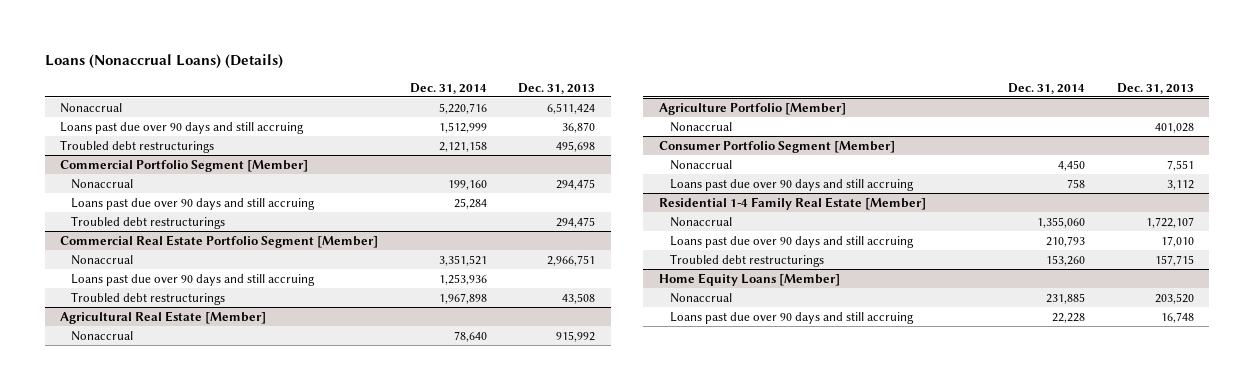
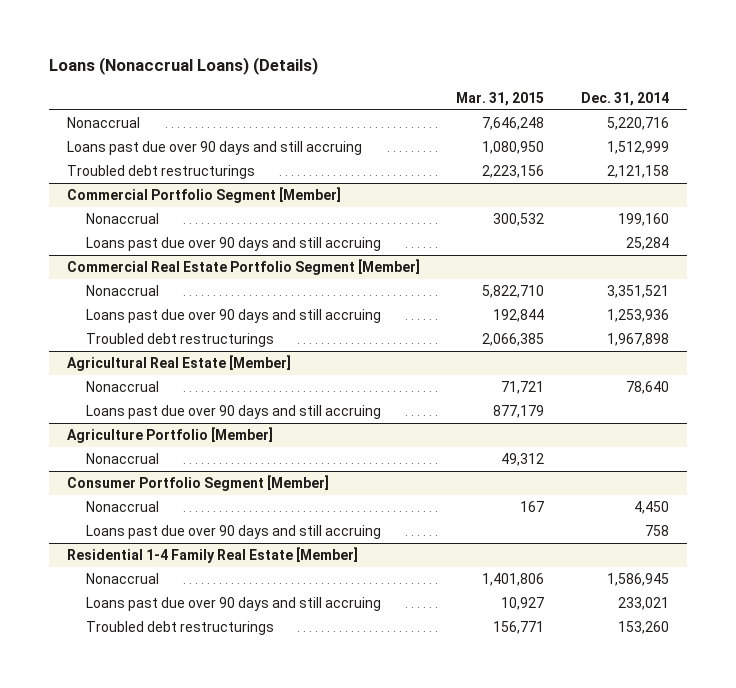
[518,82,596,94] Dec. 31, 2013 -> none
none -> [456,91,545,106] Mar. 31, 2015
[71,215,226,229] Troubled debt restructurings -> none
none -> [86,405,382,420] Loans past due over 90 days and still accruing
[1037,216,1086,228] 1,355,060 -> [606,573,669,587] 1,586,945
[1046,235,1086,247] 210,793 -> [617,597,669,611] 233,021
[658,272,840,286] Home Equity Loans [Member] -> none
[669,292,732,303] Nonaccrual -> none
[669,311,914,324] Loans past due over 90 days and still accruing -> none

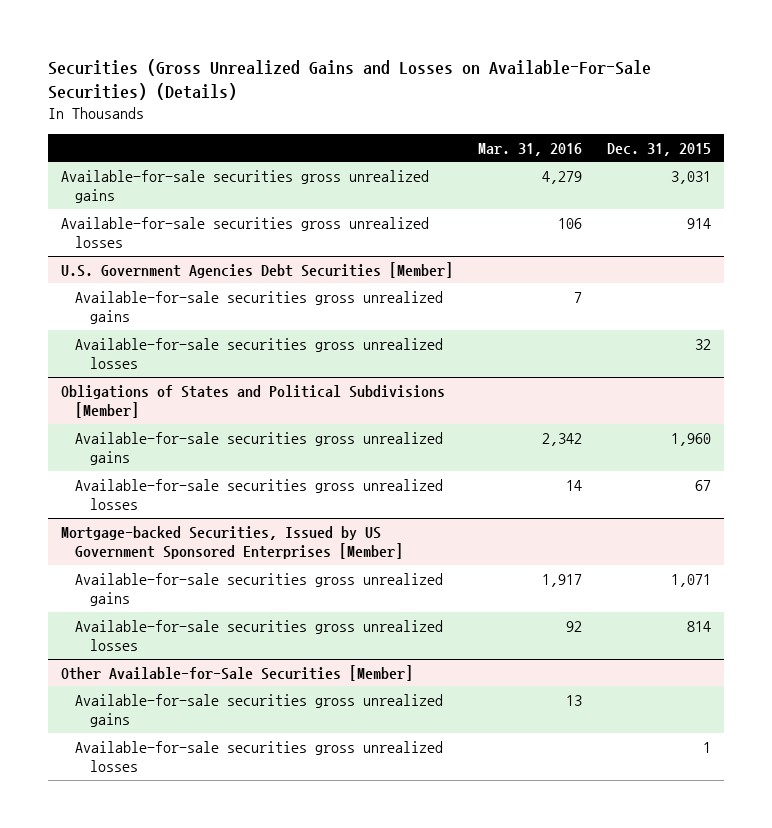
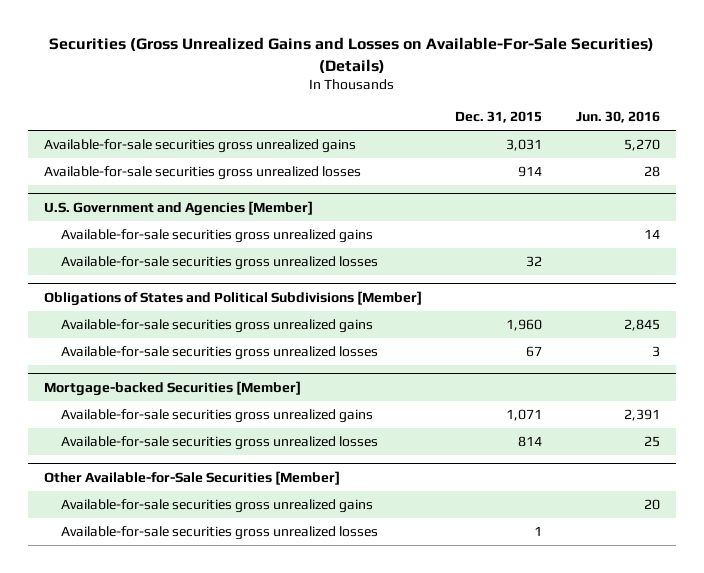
[478,142,583,156] Mar. 31, 2016 -> none
none -> [575,111,660,124] Jun. 30, 2016
[60,261,453,278] U.S. Government Agencies Debt Securities [Member] -> [44,200,314,216] U.S. Government and Agencies [Member]
[60,525,404,559] Mortgage-backed Securities, Issued by US Government Sponsored Enterprises [Member] -> [44,380,302,396] Mortgage-backed Securities [Member]

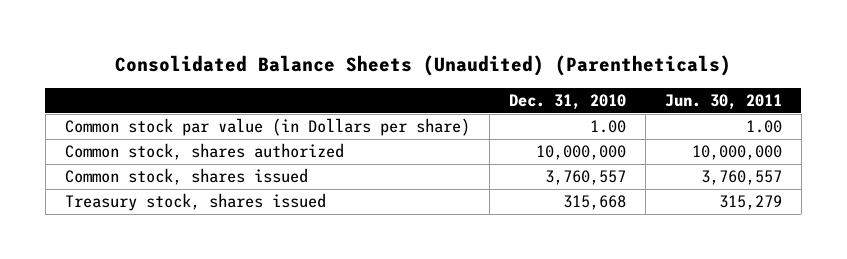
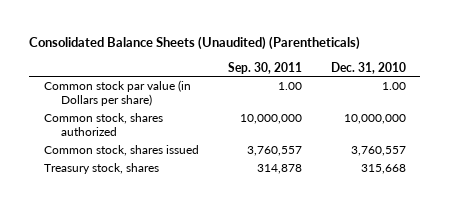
[664,93,782,110] Jun. 30, 2011 -> none
none -> [227,61,302,74] Sep. 30, 2011
[64,193,326,212] Treasury stock, shares issued -> [43,163,159,175] Treasury stock, shares

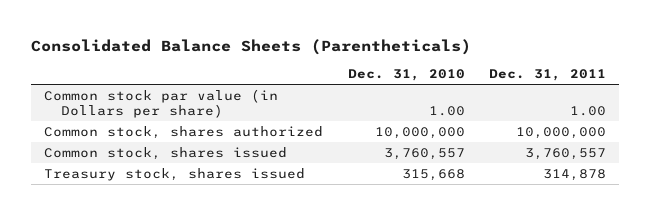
[29,36,361,51] Consolidated Balance Sheets (Unaudited) (Parentheticals) -> [31,39,472,56] Consolidated Balance Sheets (Parentheticals)
[227,61,302,74] Sep. 30, 2011 -> none
none -> [489,69,607,82] Dec. 31, 2011
[43,163,159,175] Treasury stock, shares -> [43,167,305,181] Treasury stock, shares issued

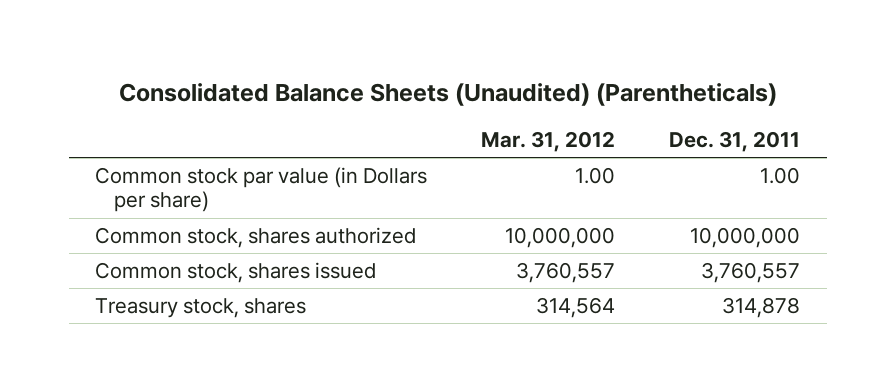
[31,39,472,56] Consolidated Balance Sheets (Parentheticals) -> [118,82,777,106] Consolidated Balance Sheets (Unaudited) (Parentheticals)
[347,69,465,82] Dec. 31, 2010 -> none
none -> [481,130,616,152] Mar. 31, 2012
[43,167,305,181] Treasury stock, shares issued -> [95,298,307,319] Treasury stock, shares

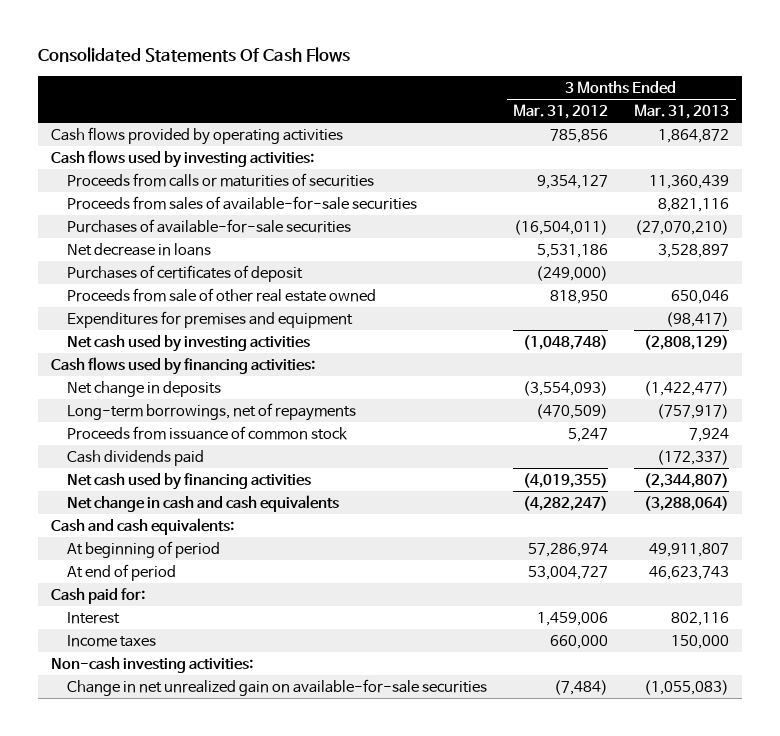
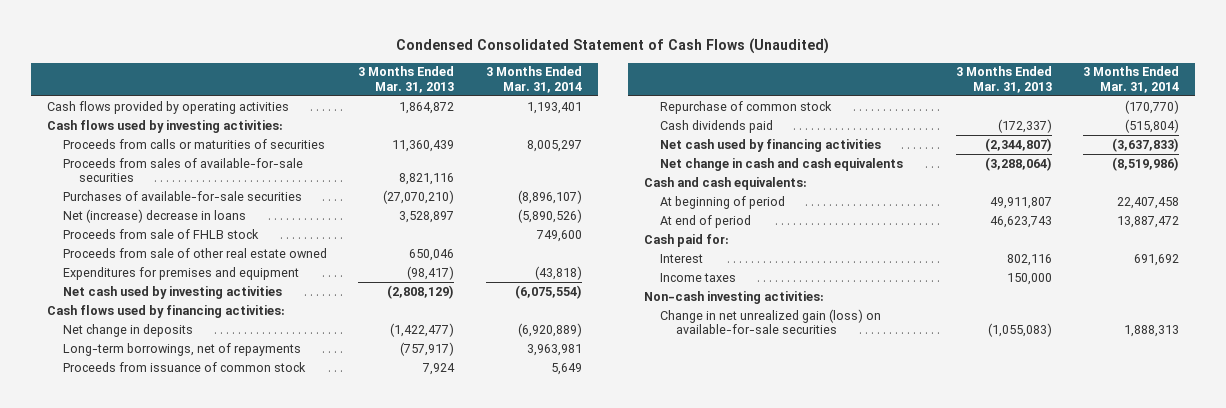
[38,47,351,63] Consolidated Statements Of Cash Flows -> [396,38,830,55] Condensed Consolidated Statement of Cash Flows (Unaudited)
[513,104,609,120] Mar. 31, 2012 -> none
none -> [485,66,582,93] 3 Months Ended Mar. 31, 2014
[67,264,304,282] Purchases of certificates of deposit -> none
[67,242,212,256] Net decrease in loans -> [62,208,246,223] Net (increase) decrease in loans
none -> [62,228,259,239] Proceeds from sale of FHLB stock
none -> [660,100,833,114] Repurchase of common stock
[67,678,488,696] Change in net unrealized gain on available-for-sale securities -> [660,308,882,335] Change in net unrealized gain (loss) on available-for-sale securities

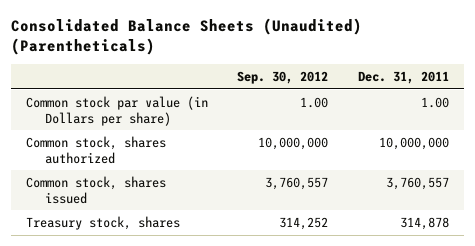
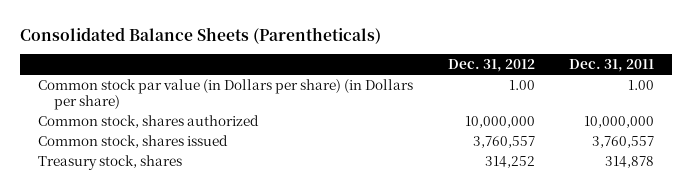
[11,18,363,56] Consolidated Balance Sheets (Unaudited) (Parentheticals) -> [20,26,382,44] Consolidated Balance Sheets (Parentheticals)
[237,71,329,85] Sep. 30, 2012 -> none
none -> [447,59,535,73] Dec. 31, 2012
[25,95,208,126] Common stock par value (in Dollars per share) -> [37,78,413,110] Common stock par value (in Dollars per share) (in Dollars per share)

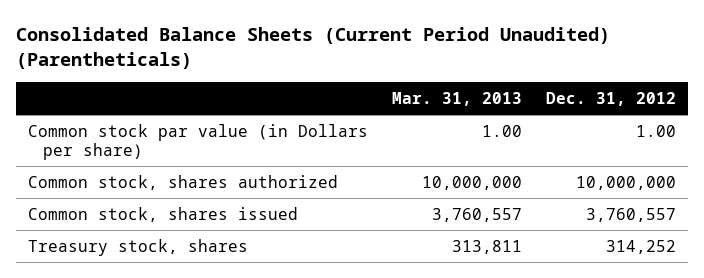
[20,26,382,44] Consolidated Balance Sheets (Parentheticals) -> [15,26,610,70] Consolidated Balance Sheets (Current Period Unaudited) (Parentheticals)
[569,59,655,73] Dec. 31, 2011 -> none
none -> [391,92,522,107] Mar. 31, 2013
[37,78,413,110] Common stock par value (in Dollars per share) (in Dollars per share) -> [27,123,368,160] Common stock par value (in Dollars per share)

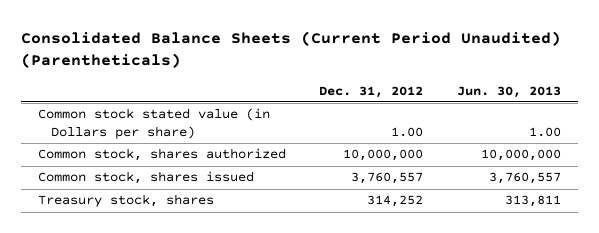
[391,92,522,107] Mar. 31, 2013 -> none
none -> [457,85,562,98] Jun. 30, 2013
[27,123,368,160] Common stock par value (in Dollars per share) -> [37,108,270,139] Common stock stated value (in Dollars per share)

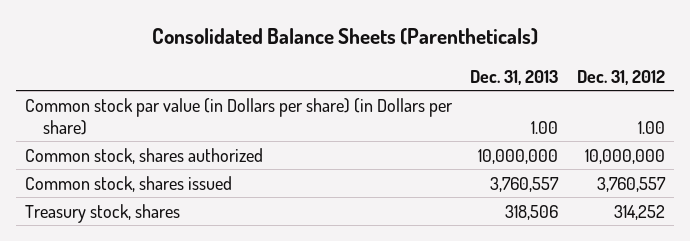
[20,30,561,68] Consolidated Balance Sheets (Current Period Unaudited) (Parentheticals) -> [151,28,538,46] Consolidated Balance Sheets (Parentheticals)
[457,85,562,98] Jun. 30, 2013 -> none
none -> [470,69,559,85] Dec. 31, 2013
[37,108,270,139] Common stock stated value (in Dollars per share) -> [25,97,454,135] Common stock par value (in Dollars per share) (in Dollars per share)

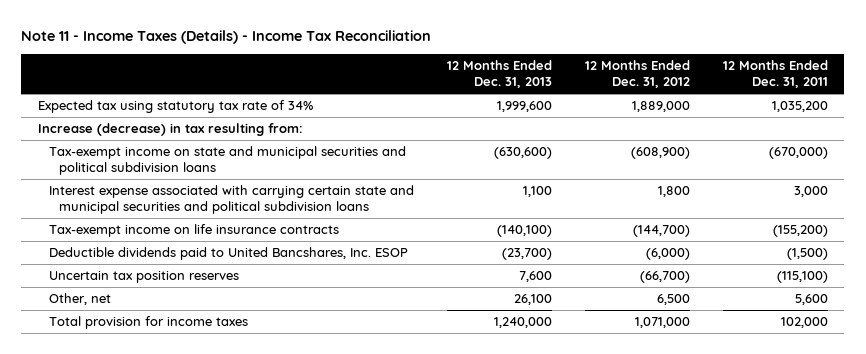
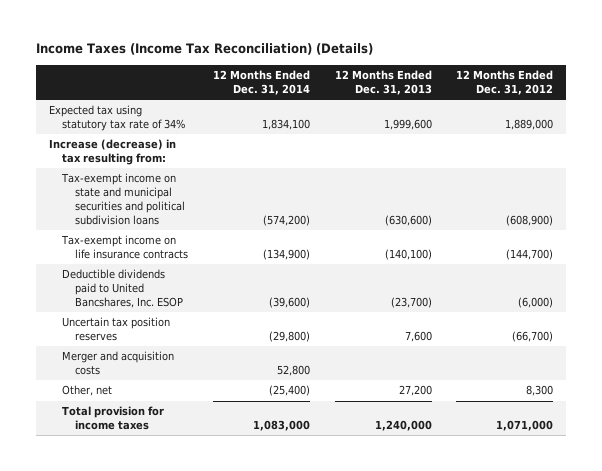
[21,30,432,45] Note 11 - Income Taxes (Details) - Income Tax Reconciliation -> [36,43,374,56] Income Taxes (Income Tax Reconciliation) (Details)
[722,60,828,89] 12 Months Ended Dec. 31, 2011 -> none
none -> [212,69,310,95] 12 Months Ended Dec. 31, 2014
[48,185,414,215] Interest expense associated with carrying certain state and municipal securities and political subdivision loans -> none
none -> [62,351,175,376] Merger and acquisition costs
[513,294,552,306] 26,100 -> [398,385,432,397] 27,200
[656,294,690,306] 6,500 -> [526,385,554,397] 8,300

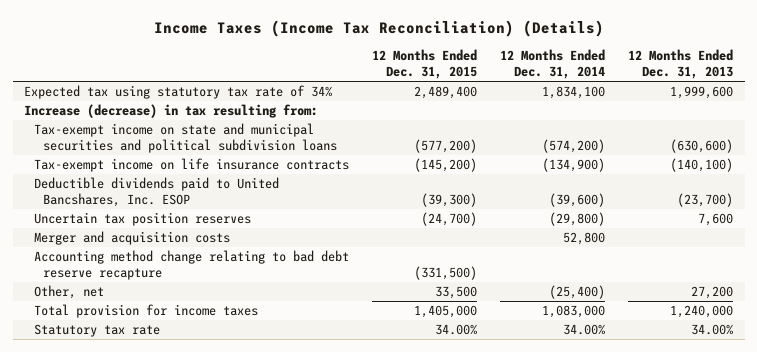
[456,69,554,95] 12 Months Ended Dec. 31, 2012 -> none
none -> [371,49,477,80] 12 Months Ended Dec. 31, 2015
none -> [33,250,349,281] Accounting method change relating to bad debt reserve recapture
none -> [33,324,160,338] Statutory tax rate

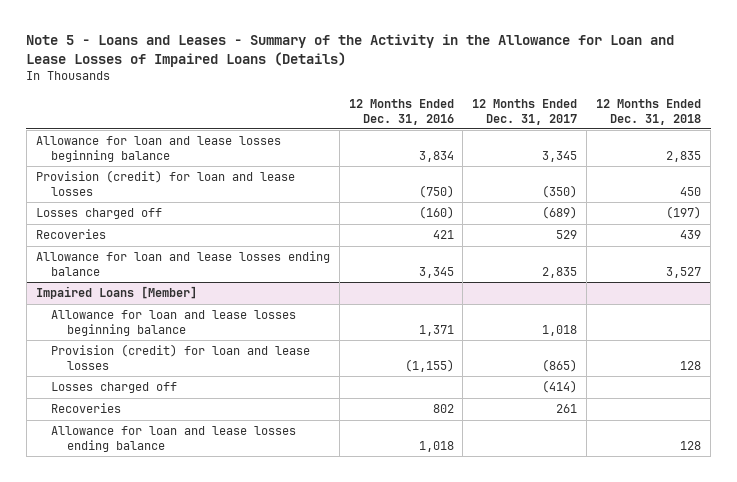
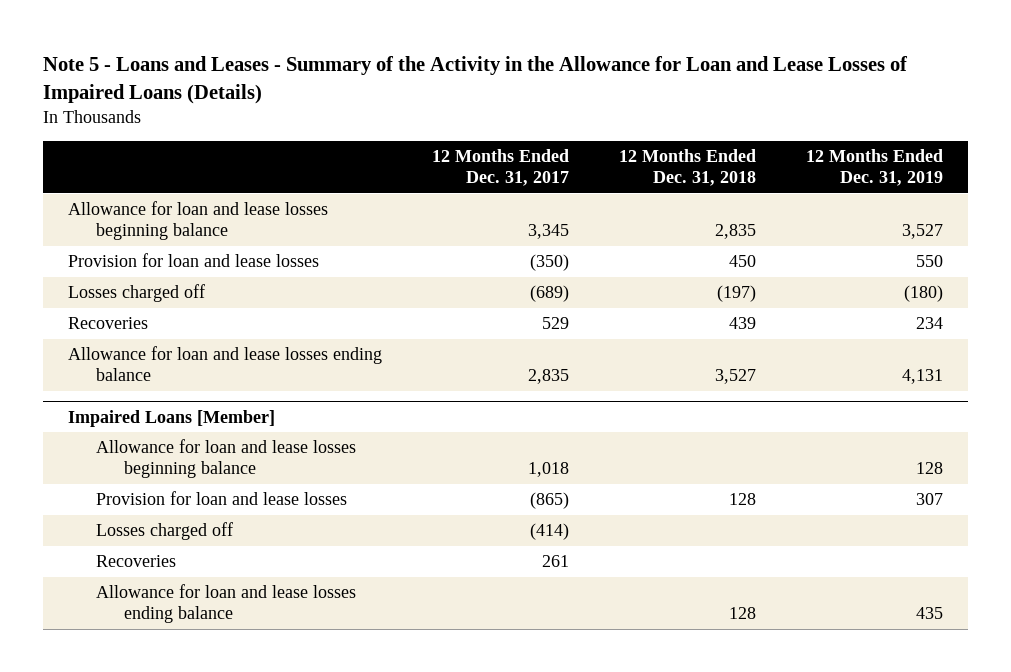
[348,98,454,125] 12 Months Ended Dec. 31, 2016 -> none
none -> [805,149,943,187] 12 Months Ended Dec. 31, 2019
[35,170,295,196] Provision (credit) for loan and lease losses -> [67,253,319,268] Provision for loan and lease losses
[51,344,311,370] Provision (credit) for loan and lease losses -> [95,491,347,506] Provision for loan and lease losses

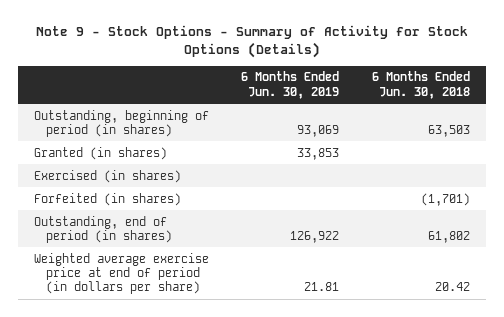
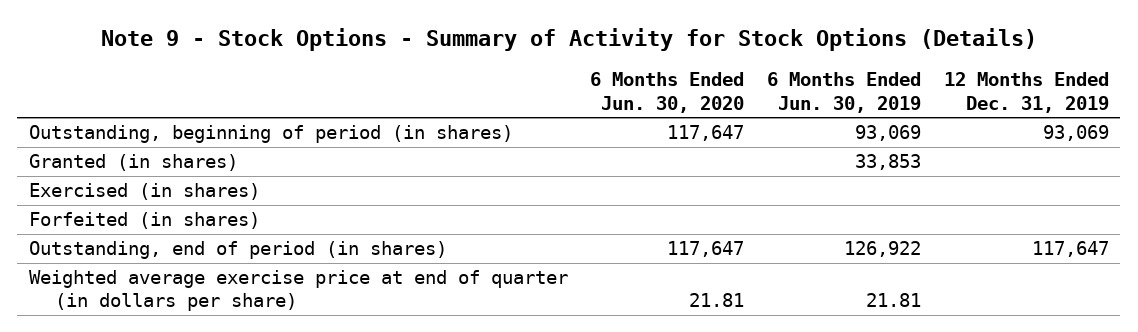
[371,71,470,99] 6 Months Ended Jun. 30, 2018 -> none
none -> [590,72,745,113] 6 Months Ended Jun. 30, 2020
none -> [943,72,1109,113] 12 Months Ended Dec. 31, 2019
[34,252,210,295] Weighted average exercise price at end of period (in dollars per share) -> [28,270,568,312] Weighted average exercise price at end of quarter (in dollars per share)

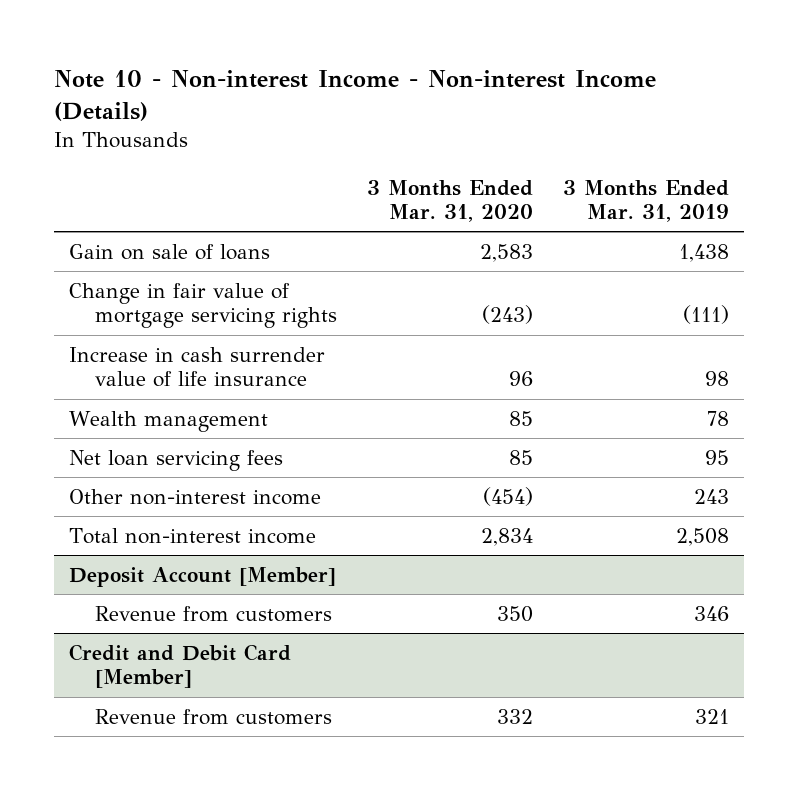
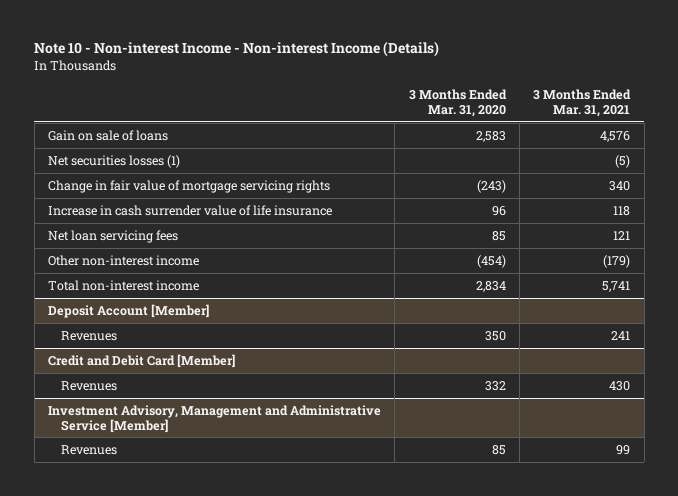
[563,179,730,222] 3 Months Ended Mar. 31, 2019 -> none
none -> [533,88,632,117] 3 Months Ended Mar. 31, 2021
none -> [48,154,181,168] Net securities losses (1)
[69,410,269,432] Wealth management -> none
[94,605,332,622] Revenue from customers -> [61,330,118,341] Revenues
[94,708,332,725] Revenue from customers -> [61,380,118,391] Revenues
none -> [48,404,382,433] Investment Advisory, Management and Administrative Service [Member]
none -> [61,444,118,455] Revenues

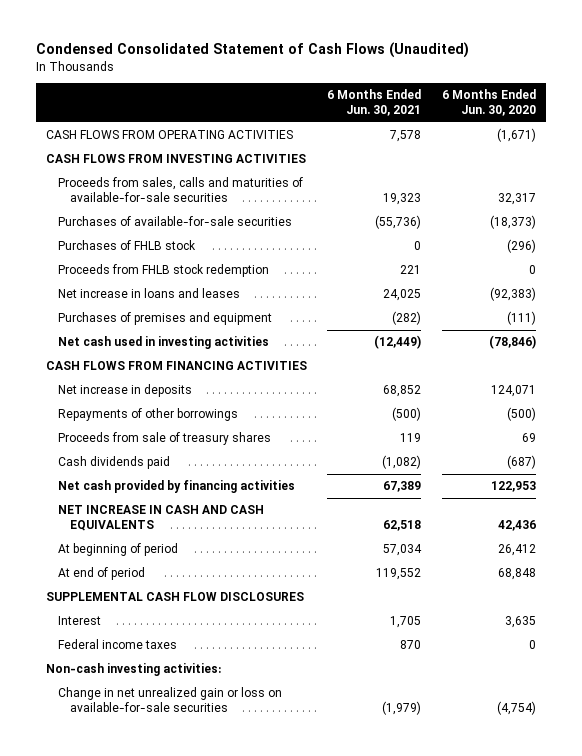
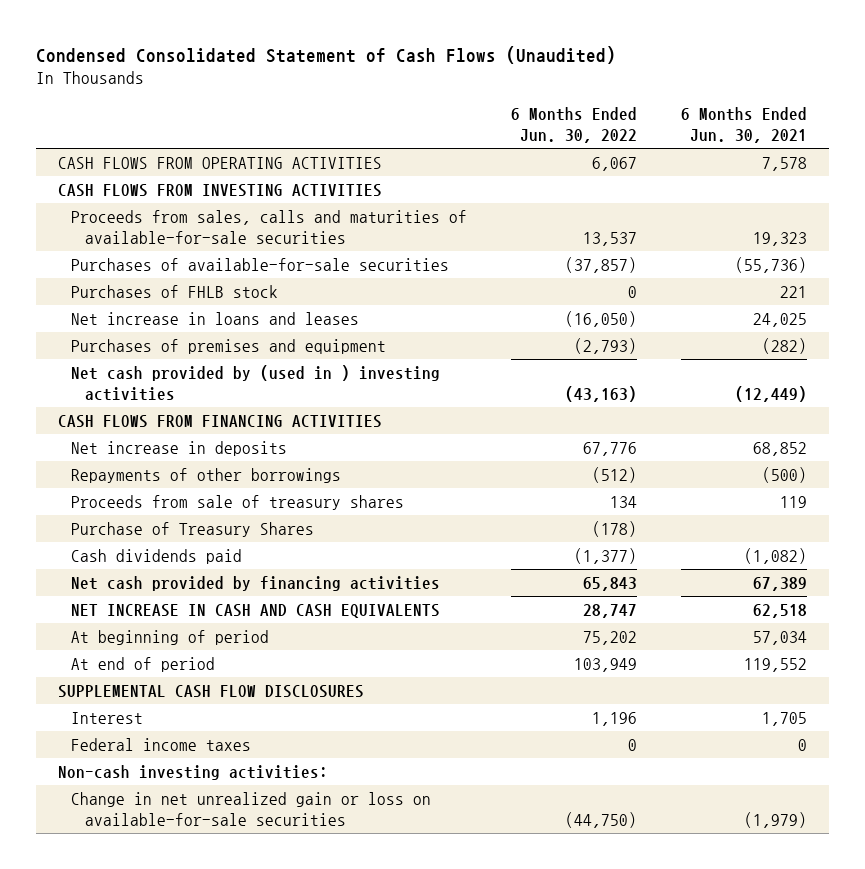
[441,89,536,116] 6 Months Ended Jun. 30, 2020 -> none
none -> [511,106,638,143] 6 Months Ended Jun. 30, 2022
[57,264,269,278] Proceeds from FHLB stock redemption -> none
[414,241,422,251] 0 -> [780,285,808,298] 221
[57,336,269,350] Net cash used in investing activities -> [71,364,441,402] Net cash provided by (used in ) investing activities
none -> [71,521,315,537] Purchase of Treasury Shares
[400,640,422,650] 870 -> [798,738,808,751] 0

